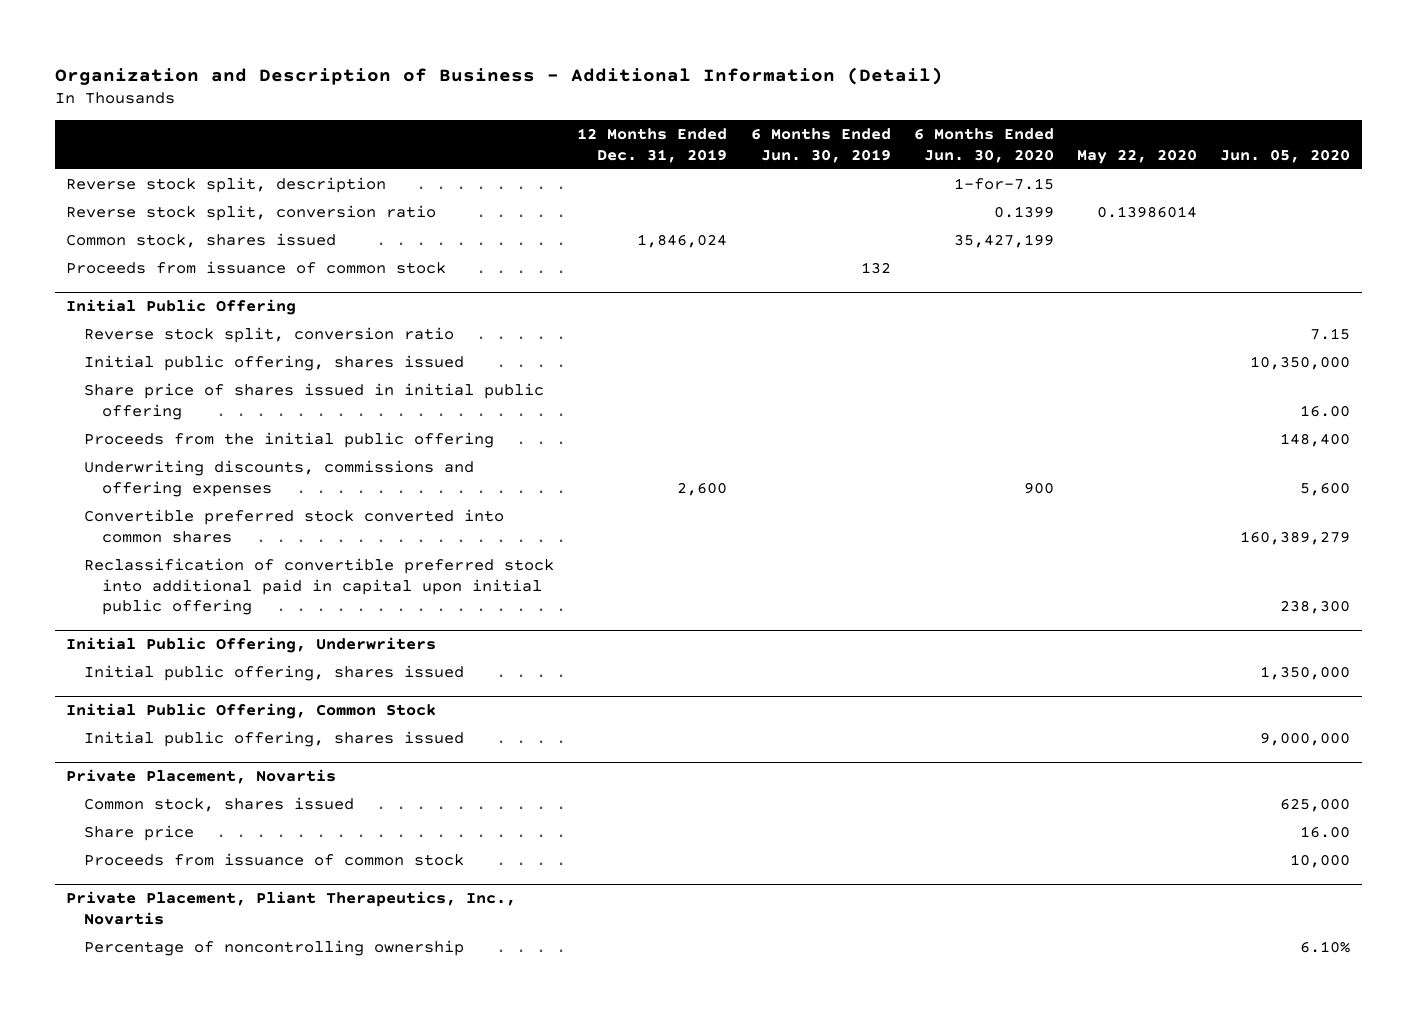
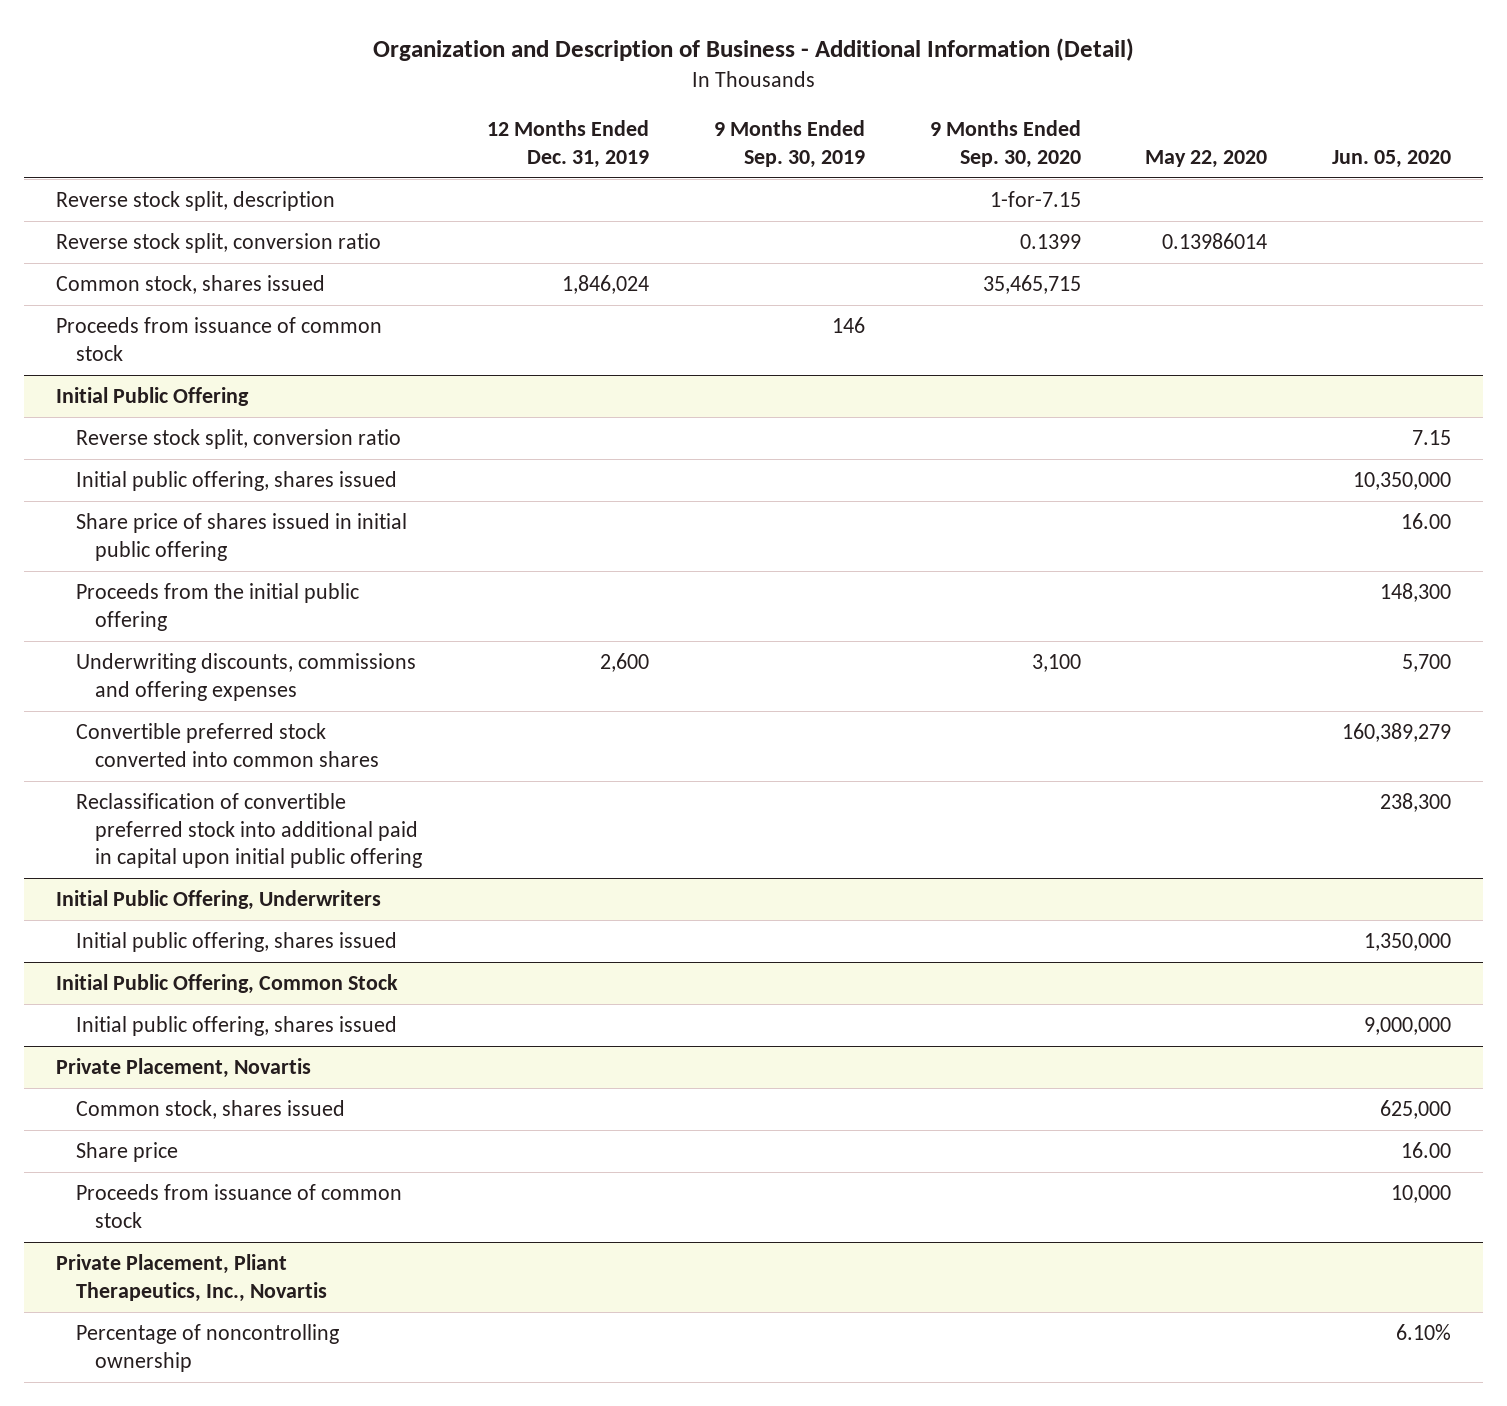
[750,128,891,163] 6 Months Ended Jun. 30, 2019 -> none
[913,128,1054,163] 6 Months Ended Jun. 30, 2020 -> none
none -> [713,120,865,168] 9 Months Ended Sep. 30, 2019
none -> [929,120,1081,168] 9 Months Ended Sep. 30, 2020
[1280,433,1351,448] 148,400 -> [1380,582,1452,602] 148,300
[1300,481,1351,496] 5,600 -> [1402,653,1452,672] 5,700

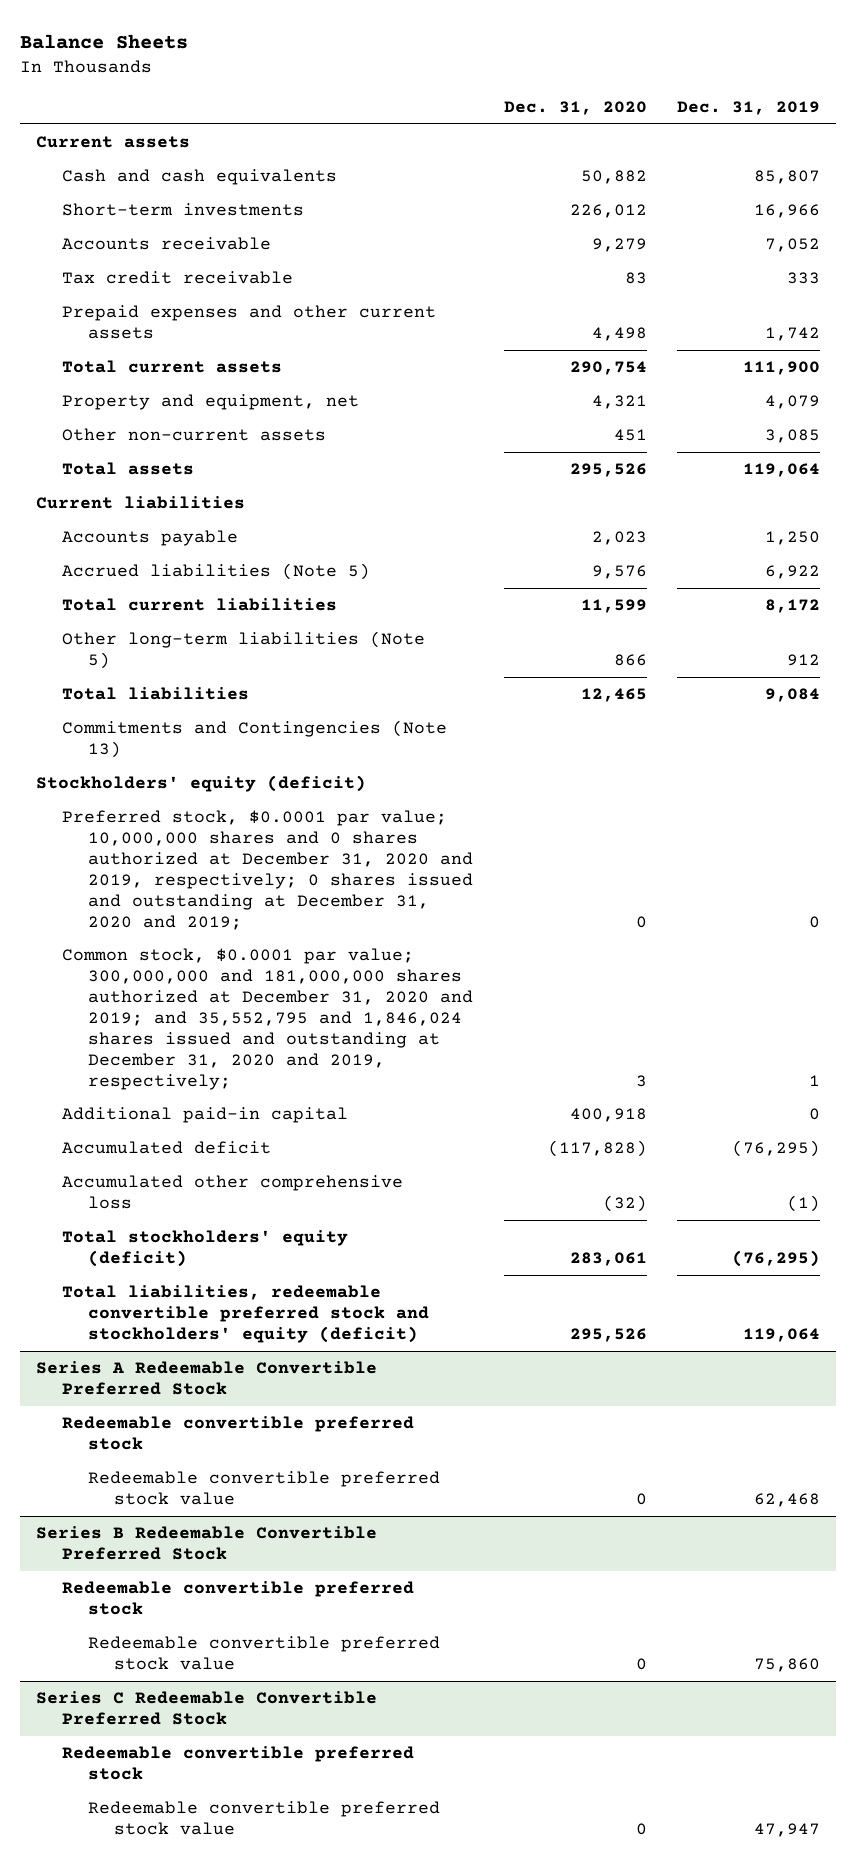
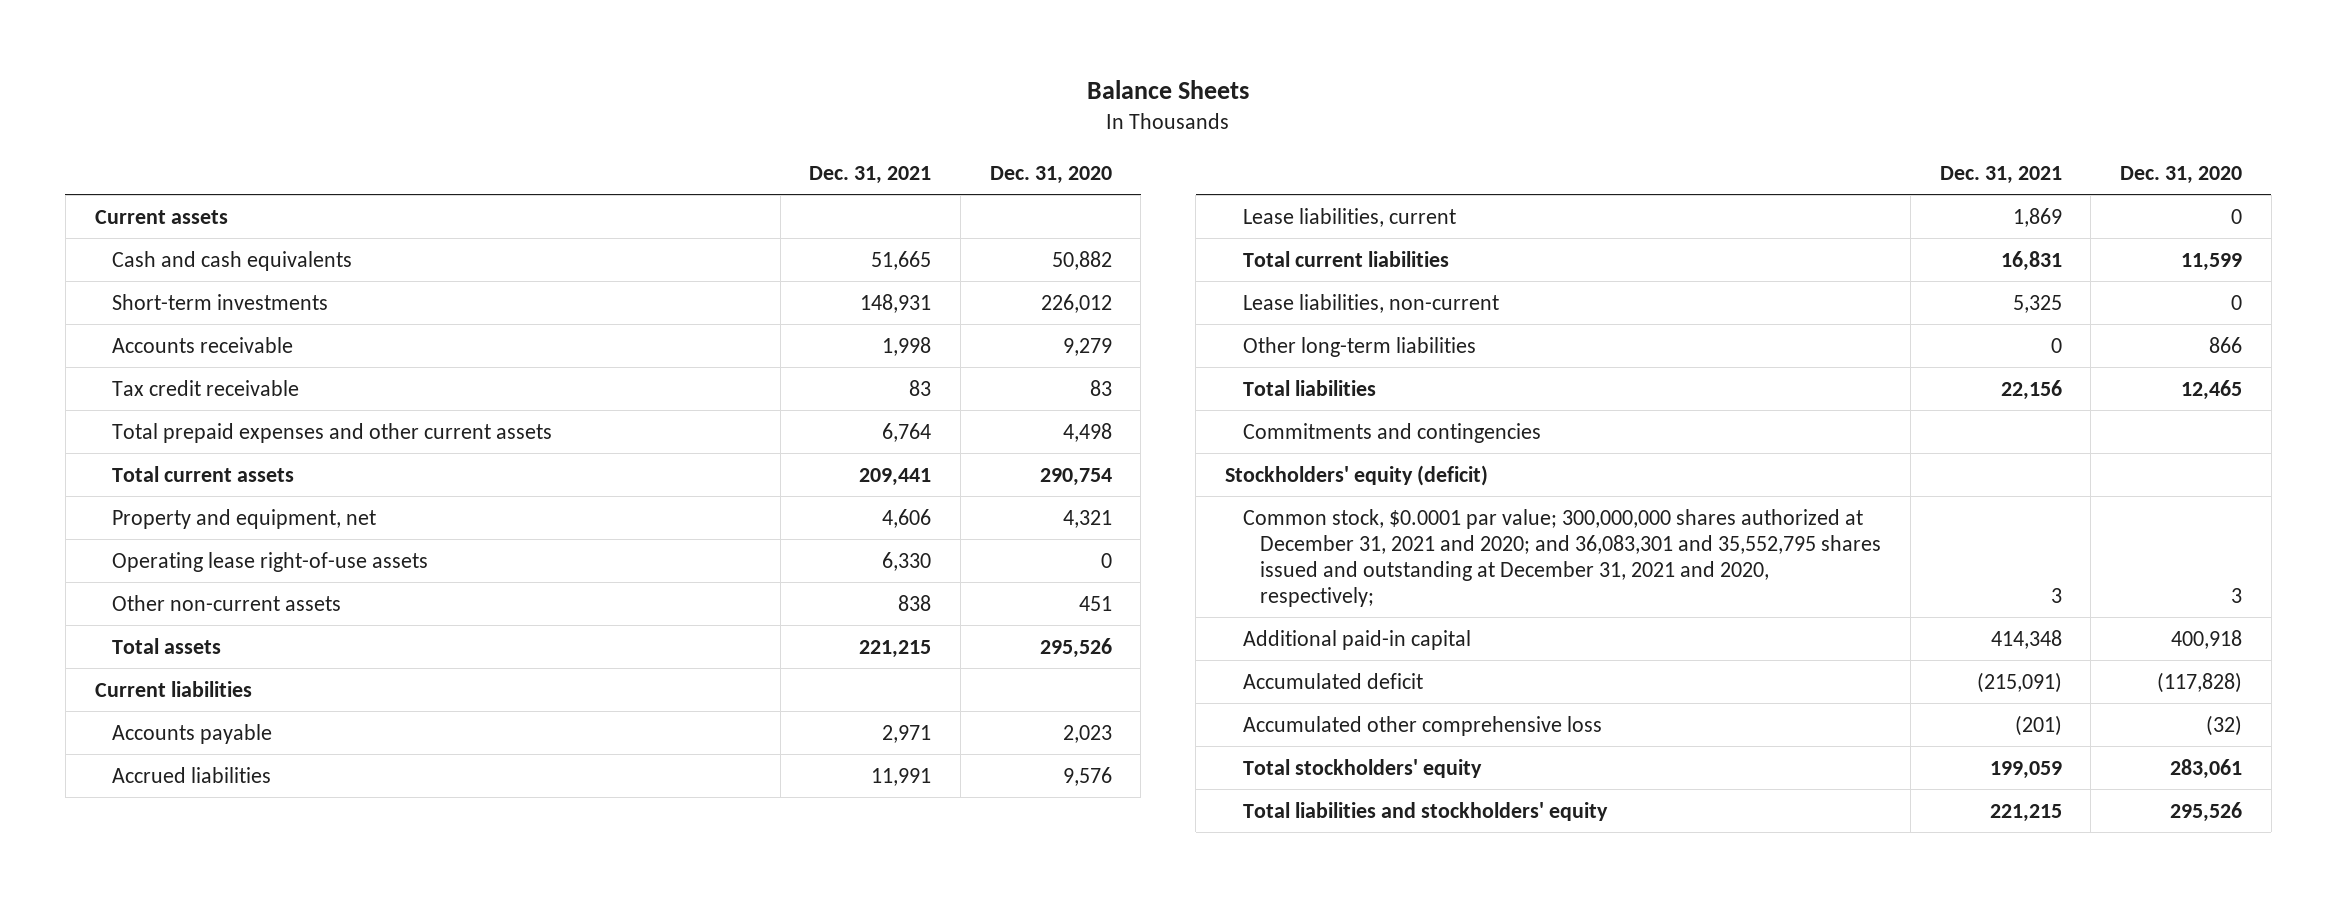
[677,101,821,116] Dec. 31, 2019 -> none
none -> [809,165,932,184] Dec. 31, 2021
[61,305,436,339] Prepaid expenses and other current assets -> [112,422,553,443] Total prepaid expenses and other current assets
none -> [112,551,429,572] Operating lease right-of-use assets
[61,563,370,581] Accrued liabilities (Note 5) -> [112,766,272,783] Accrued liabilities
none -> [1242,207,1456,227] Lease liabilities, current
none -> [1242,293,1499,313] Lease liabilities, non-current
[61,631,425,669] Other long-term liabilities (Note 5) -> [1242,336,1476,357] Other long-term liabilities
[61,720,447,758] Commitments and Contingencies (Note 13) -> [1242,422,1541,443] Commitments and contingencies
[61,810,474,930] Preferred stock, $0.0001 par value; 10,000,000 shares and 0 shares authorized at December 31, 2020 and 2019, respectively; 0 shares issued and outstanding at December 31, 2020 and 2019; -> none
[61,948,474,1090] Common stock, $0.0001 par value; 300,000,000 and 181,000,000 shares authorized at December 31, 2020 and 2019; and 35,552,795 and 1,846,024 shares issued and outstanding at December 31, 2020 and 2019, respectively; -> [1242,508,1882,607] Common stock, $0.0001 par value; 300,000,000 shares authorized at December 31, 2021 and 2020; and 36,083,301 and 35,552,795 shares issued and outstanding at December 31, 2021 and 2020, respectively;
[35,1361,377,1395] Series A Redeemable Convertible Preferred Stock -> none
[61,1416,414,1450] Redeemable convertible preferred stock -> none
[88,1471,441,1505] Redeemable convertible preferred stock value -> none
[35,1526,377,1560] Series B Redeemable Convertible Preferred Stock -> none
[61,1581,414,1615] Redeemable convertible preferred stock -> none
[88,1636,441,1670] Redeemable convertible preferred stock value -> none
[35,1691,377,1725] Series C Redeemable Convertible Preferred Stock -> none
[61,1746,414,1780] Redeemable convertible preferred stock -> none
[88,1801,441,1835] Redeemable convertible preferred stock value -> none
[61,1230,348,1267] Total stockholders' equity (deficit) -> [1242,758,1482,778] Total stockholders' equity
[61,1285,430,1343] Total liabilities, redeemable convertible preferred stock and stockholders' equity (deficit) -> [1242,801,1608,821] Total liabilities and stockholders' equity

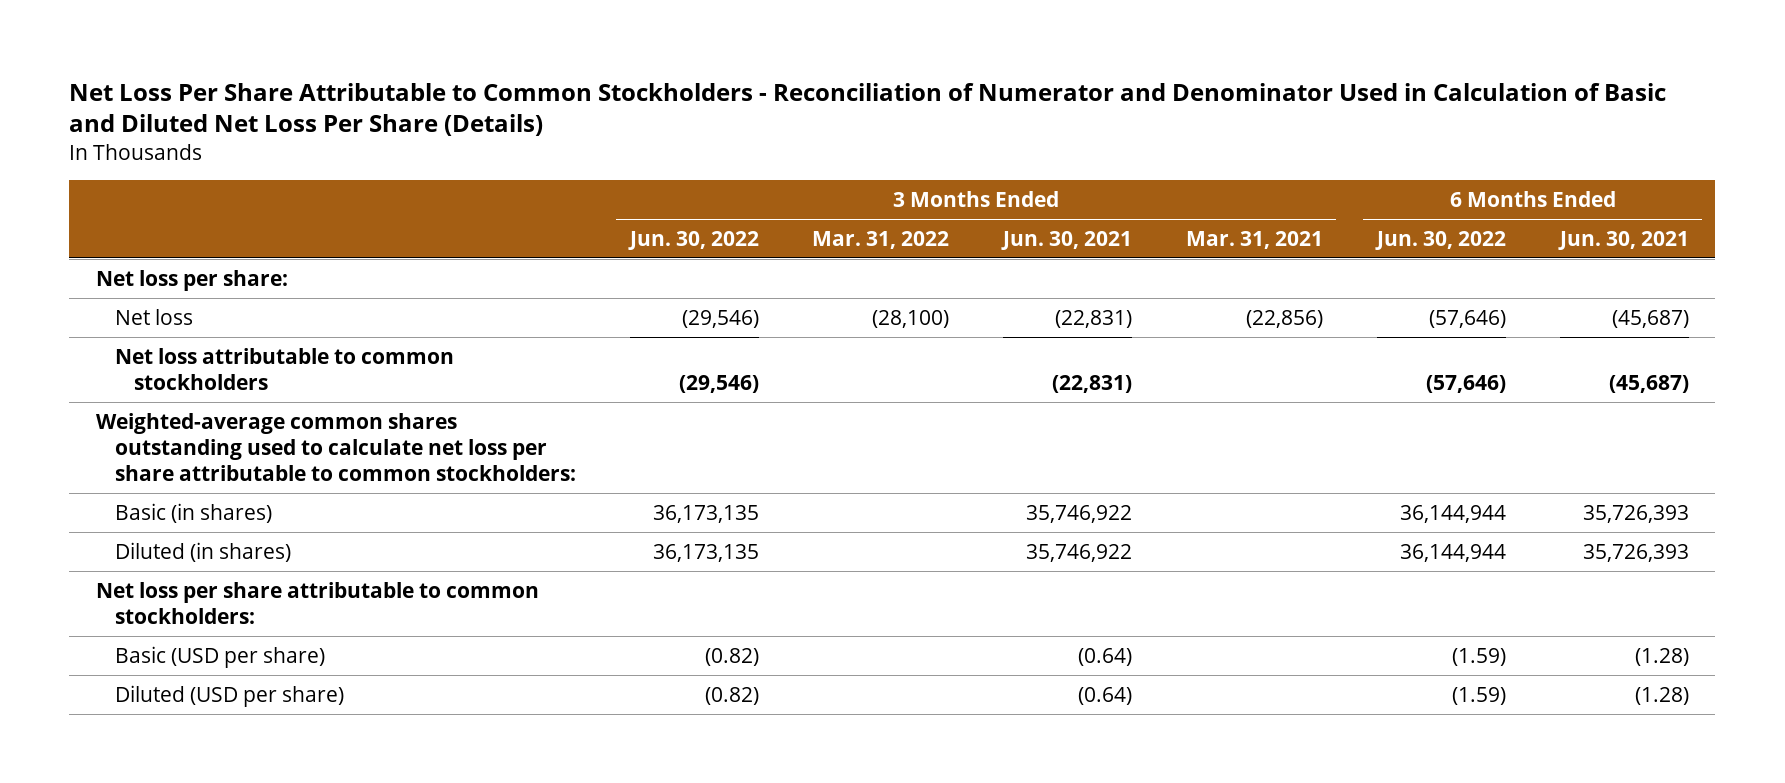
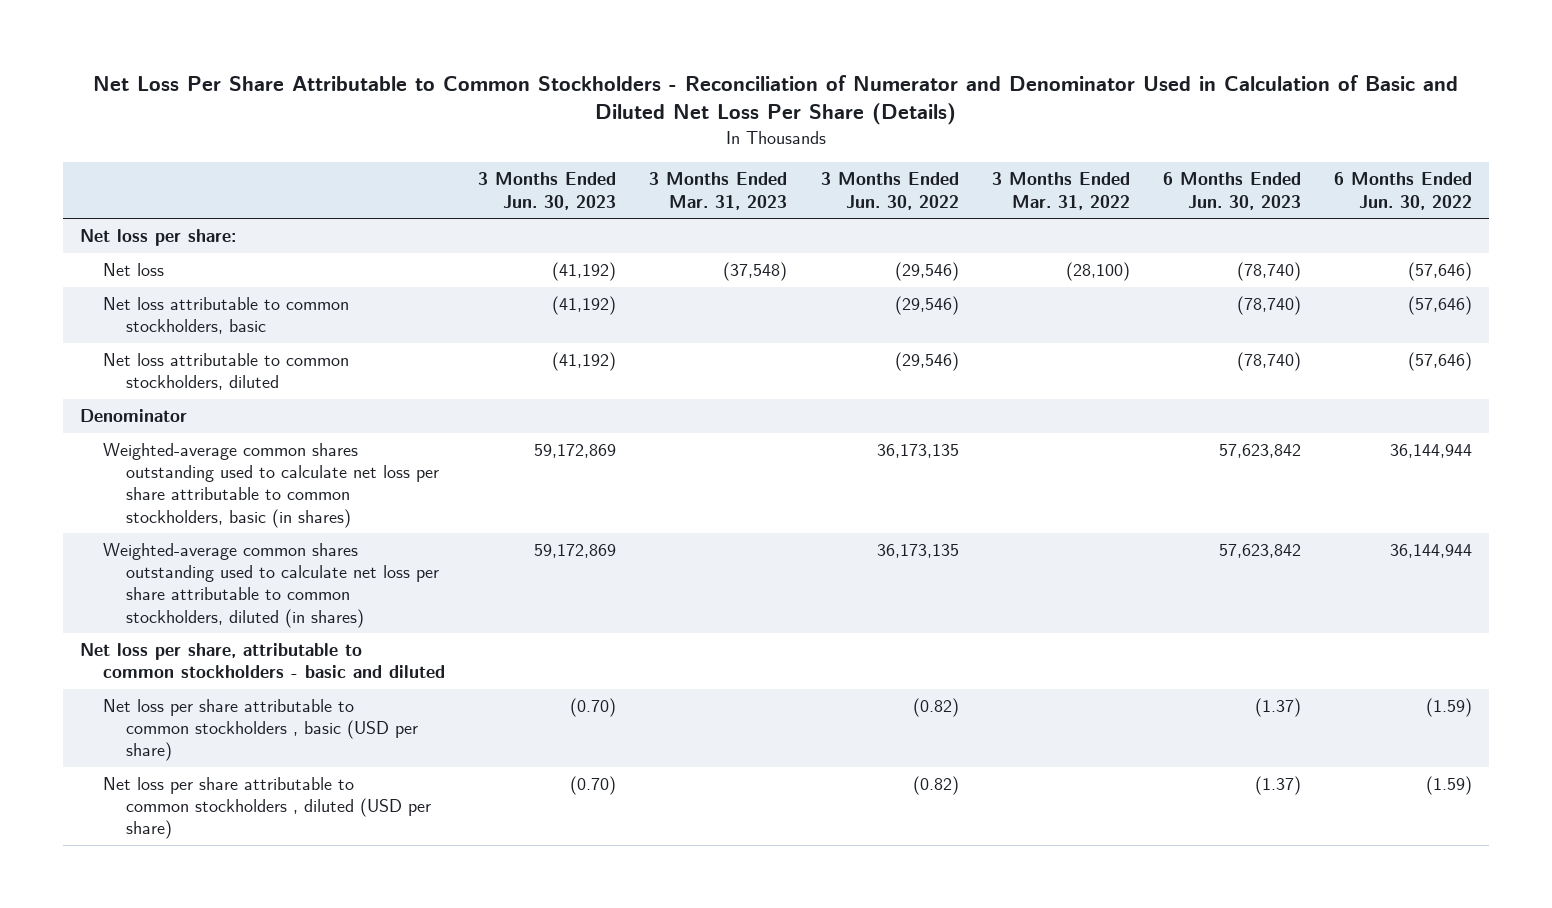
[1001,230,1133,250] Jun. 30, 2021 -> none
[1186,230,1324,249] Mar. 31, 2021 -> none
[1557,230,1689,250] Jun. 30, 2021 -> none
none -> [477,172,616,210] 3 Months Ended Jun. 30, 2023
none -> [649,172,788,210] 3 Months Ended Mar. 31, 2023
none -> [1163,172,1302,210] 6 Months Ended Jun. 30, 2023
[114,347,454,390] Net loss attributable to common stockholders -> [102,297,349,335] Net loss attributable to common stockholders, basic
none -> [102,353,349,391] Net loss attributable to common stockholders, diluted
[95,412,576,482] Weighted-average common shares outstanding used to calculate net loss per share attributable to common stockholders: -> [79,409,187,423] Denominator
[114,502,272,523] Basic (in shares) -> [102,443,439,528] Weighted-average common shares outstanding used to calculate net loss per share attributable to common stockholders, basic (in shares)
[114,541,291,562] Diluted (in shares) -> [102,543,439,628] Weighted-average common shares outstanding used to calculate net loss per share attributable to common stockholders, diluted (in shares)
[95,581,539,624] Net loss per share attributable to common stockholders: -> [79,643,445,679] Net loss per share, attributable to common stockholders - basic and diluted
[114,645,325,668] Basic (USD per share) -> [102,699,418,762] Net loss per share attributable to common stockholders , basic (USD per share)
[114,684,344,707] Diluted (USD per share) -> [102,777,431,840] Net loss per share attributable to common stockholders , diluted (USD per share)

